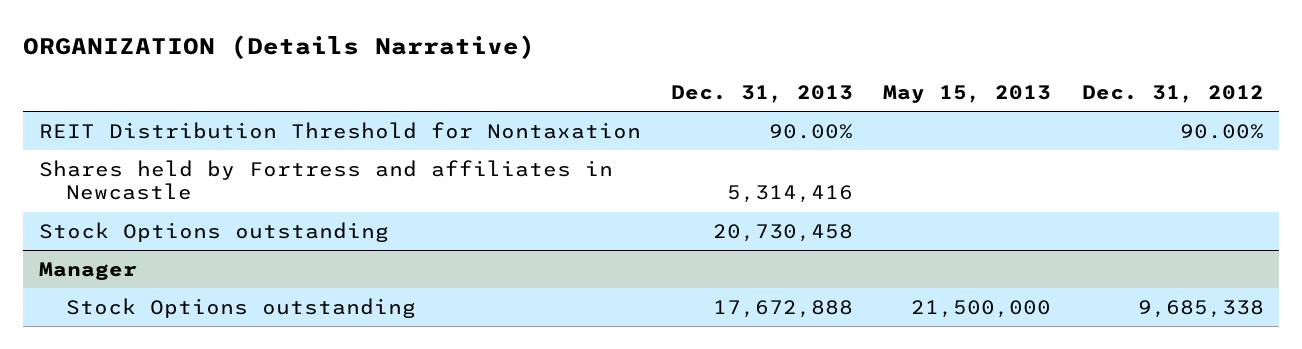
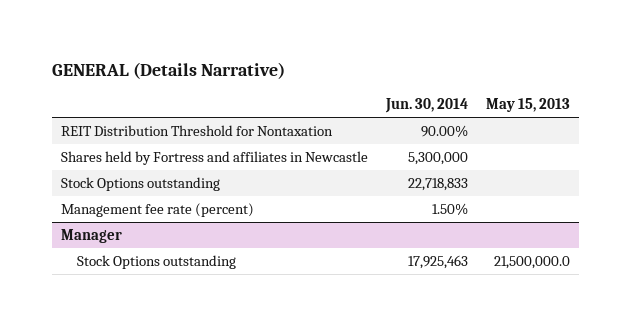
[23,34,536,59] ORGANIZATION (Details Narrative) -> [52,61,286,79] GENERAL (Details Narrative)
[670,85,853,104] Dec. 31, 2013 -> none
[1081,85,1264,104] Dec. 31, 2012 -> none
none -> [385,98,469,114] Jun. 30, 2014
none -> [61,203,255,218] Management fee rate (percent)
[911,299,1052,318] 21,500,000 -> [493,256,570,270] 21,500,000.0

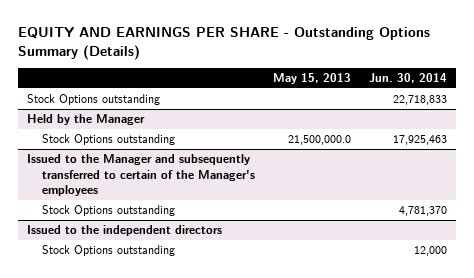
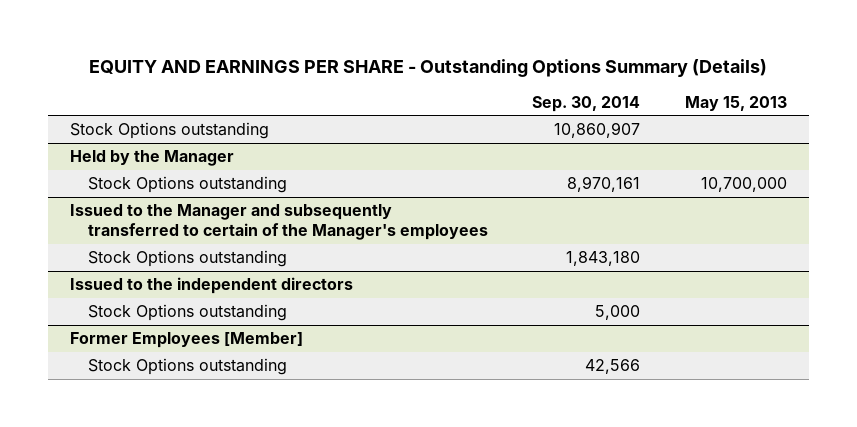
[369,72,448,83] Jun. 30, 2014 -> none
none -> [532,95,641,112] Sep. 30, 2014
[287,135,351,146] 21,500,000.0 -> [700,177,787,193] 10,700,000
none -> [70,332,304,349] Former Employees [Member]
none -> [88,358,288,376] Stock Options outstanding

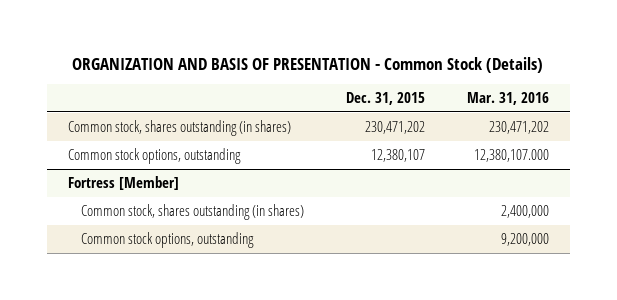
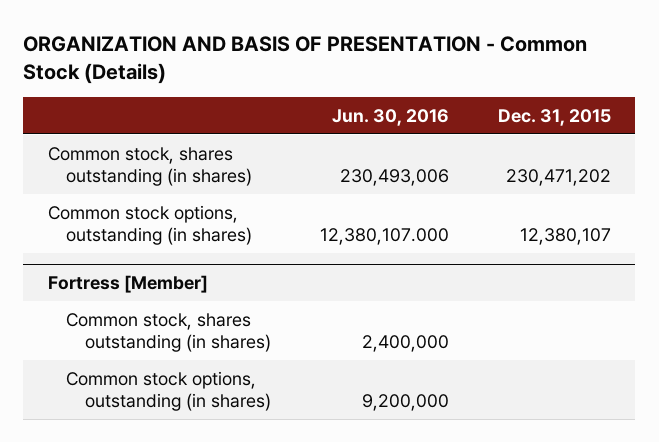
[466,92,549,106] Mar. 31, 2016 -> none
none -> [331,108,449,126] Jun. 30, 2016
[67,147,241,164] Common stock options, outstanding -> [47,204,253,246] Common stock options, outstanding (in shares)
[80,231,254,248] Common stock options, outstanding -> [66,370,271,412] Common stock options, outstanding (in shares)

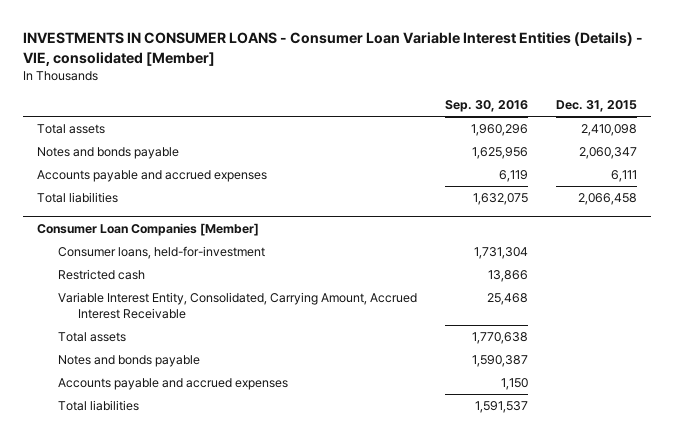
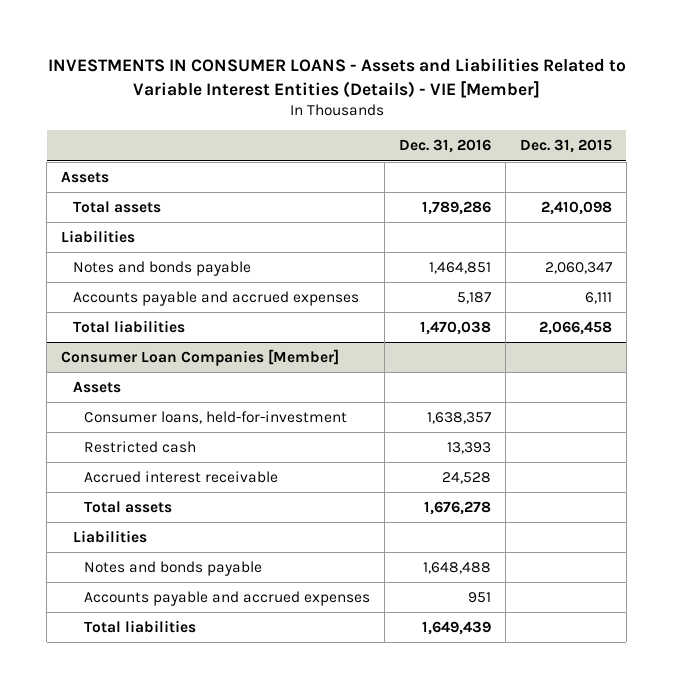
[23,31,644,66] INVESTMENTS IN CONSUMER LOANS - Consumer Loan Variable Interest Entities (Details) - VIE, consolidated [Member] -> [47,57,626,98] INVESTMENTS IN CONSUMER LOANS - Assets and Liabilities Related to Variable Interest Entities (Details) - VIE [Member]
[444,99,528,112] Sep. 30, 2016 -> none
none -> [399,139,492,154] Dec. 31, 2016
none -> [61,171,110,184] Assets
none -> [61,230,136,244] Liabilities
none -> [72,381,121,394] Assets
[57,292,417,319] Variable Interest Entity, Consolidated, Carrying Amount, Accrued Interest Receivable -> [84,471,279,484] Accrued interest receivable
none -> [72,530,147,544] Liabilities

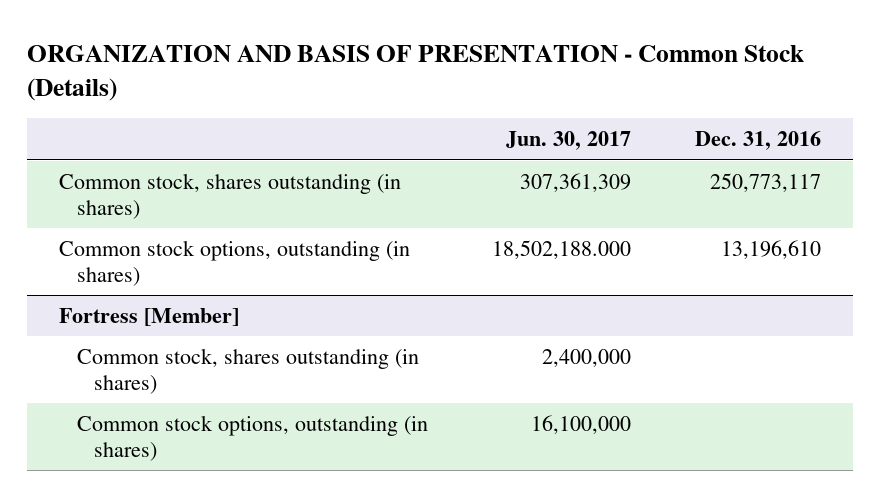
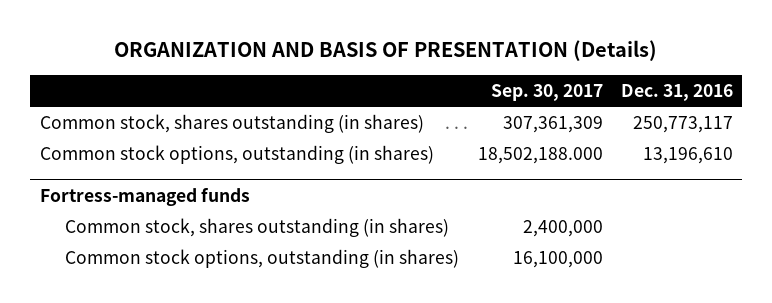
[27,44,805,102] ORGANIZATION AND BASIS OF PRESENTATION - Common Stock (Details) -> [114,40,658,62] ORGANIZATION AND BASIS OF PRESENTATION (Details)
[505,131,631,151] Jun. 30, 2017 -> none
none -> [490,84,603,102] Sep. 30, 2017
[59,307,240,326] Fortress [Member] -> [39,186,250,206] Fortress-managed funds

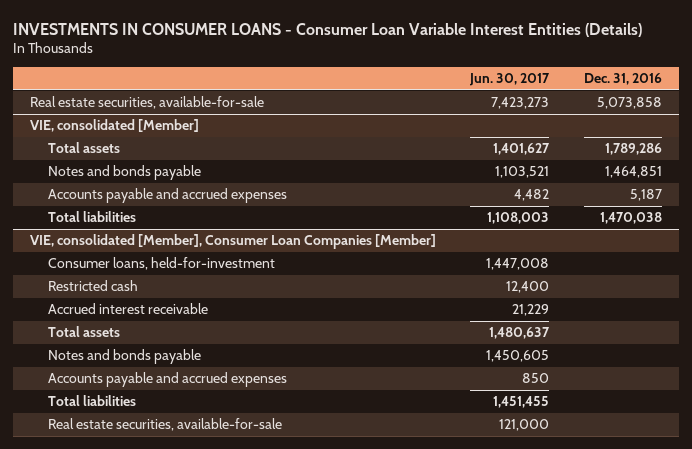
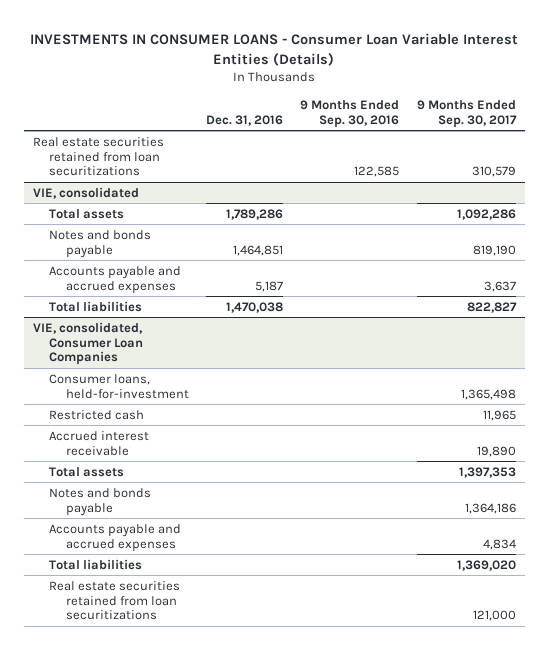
[469,73,551,87] Jun. 30, 2017 -> none
none -> [300,99,400,128] 9 Months Ended Sep. 30, 2016
none -> [416,99,517,128] 9 Months Ended Sep. 30, 2017
[30,96,265,110] Real estate securities, available-for-sale -> none
none -> [32,136,164,177] Real estate securities retained from loan securitizations
[30,119,200,133] VIE, consolidated [Member] -> [32,186,139,199] VIE, consolidated
[30,234,437,250] VIE, consolidated [Member], Consumer Loan Companies [Member] -> [32,321,144,366] VIE, consolidated, Consumer Loan Companies
[47,418,282,432] Real estate securities, available-for-sale -> none
none -> [49,580,181,621] Real estate securities retained from loan securitizations

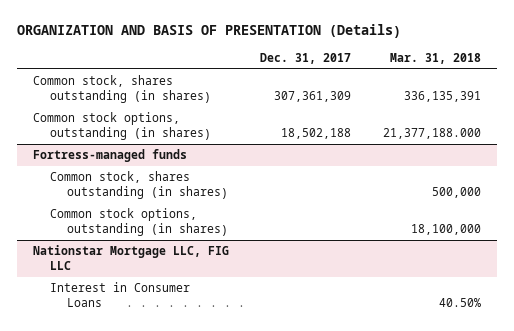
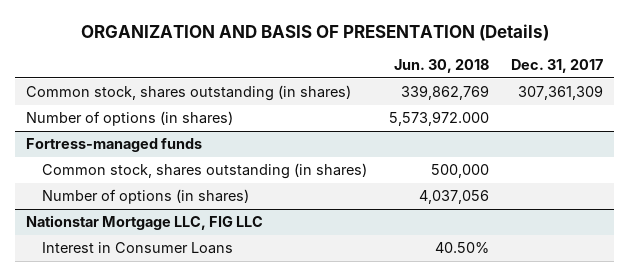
[389,52,481,64] Mar. 31, 2018 -> none
none -> [394,59,490,74] Jun. 30, 2018
[32,112,211,140] Common stock options, outstanding (in shares) -> none
none -> [25,111,233,127] Number of options (in shares)
[49,208,228,236] Common stock options, outstanding (in shares) -> none
none -> [42,189,250,205] Number of options (in shares)

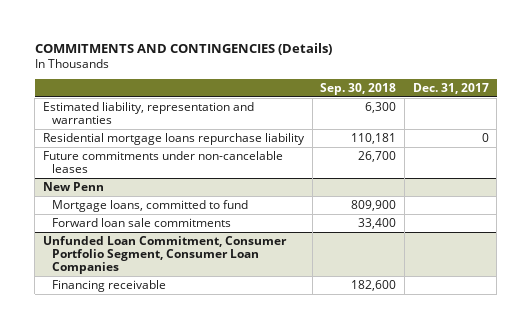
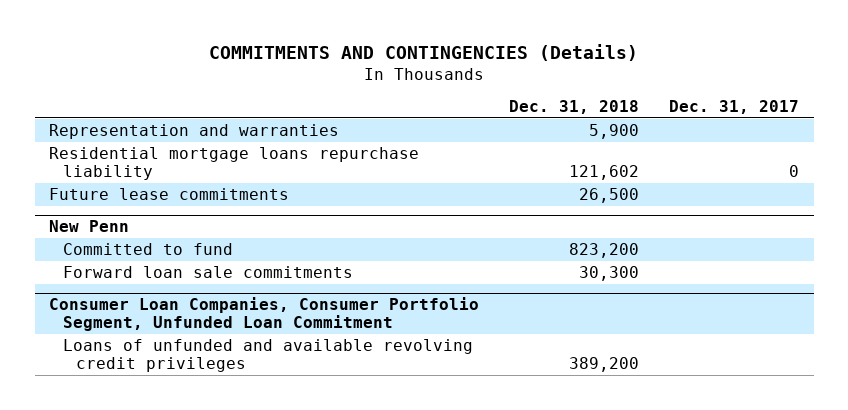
[320,83,397,96] Sep. 30, 2018 -> none
none -> [509,100,640,115] Dec. 31, 2018
[43,101,255,125] Estimated liability, representation and warranties -> [49,124,340,140] Representation and warranties
[43,150,284,174] Future commitments under non-cancelable leases -> [49,188,290,201] Future lease commitments
[52,199,249,212] Mortgage loans, committed to fund -> [62,243,233,256] Committed to fund
[43,235,288,275] Unfunded Loan Commitment, Consumer Portfolio Segment, Consumer Loan Companies -> [49,297,480,332] Consumer Loan Companies, Consumer Portfolio Segment, Unfunded Loan Commitment
[52,279,167,292] Financing receivable -> [62,339,473,373] Loans of unfunded and available revolving credit privileges

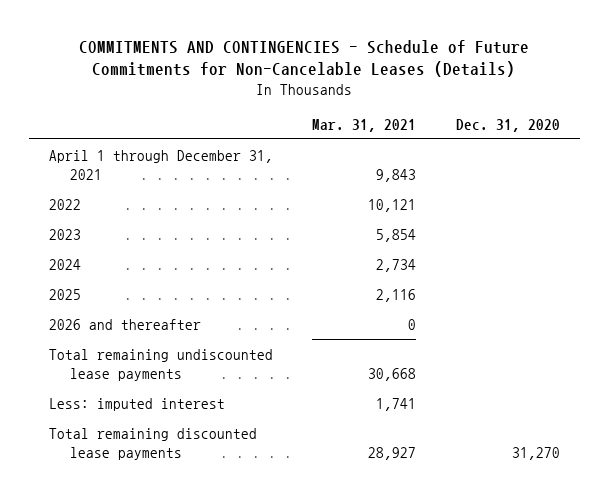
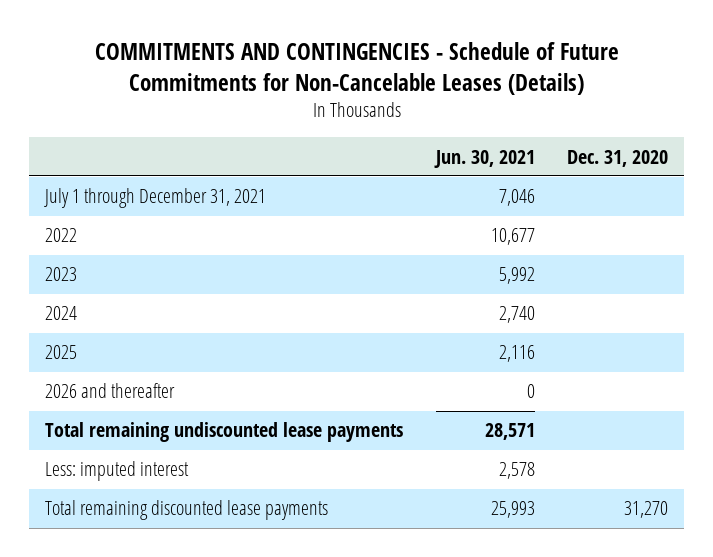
[312,118,417,132] Mar. 31, 2021 -> none
none -> [433,149,535,168] Jun. 30, 2021
[48,149,273,180] April 1 through December 31, 2021 -> [44,188,267,209] July 1 through December 31, 2021

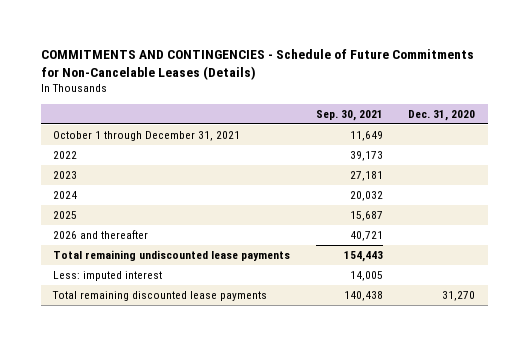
[433,149,535,168] Jun. 30, 2021 -> none
none -> [315,109,383,121] Sep. 30, 2021
[44,188,267,209] July 1 through December 31, 2021 -> [53,130,241,141] October 1 through December 31, 2021

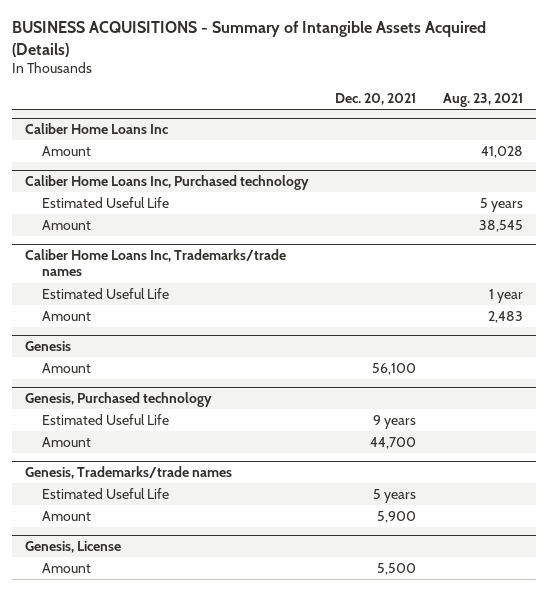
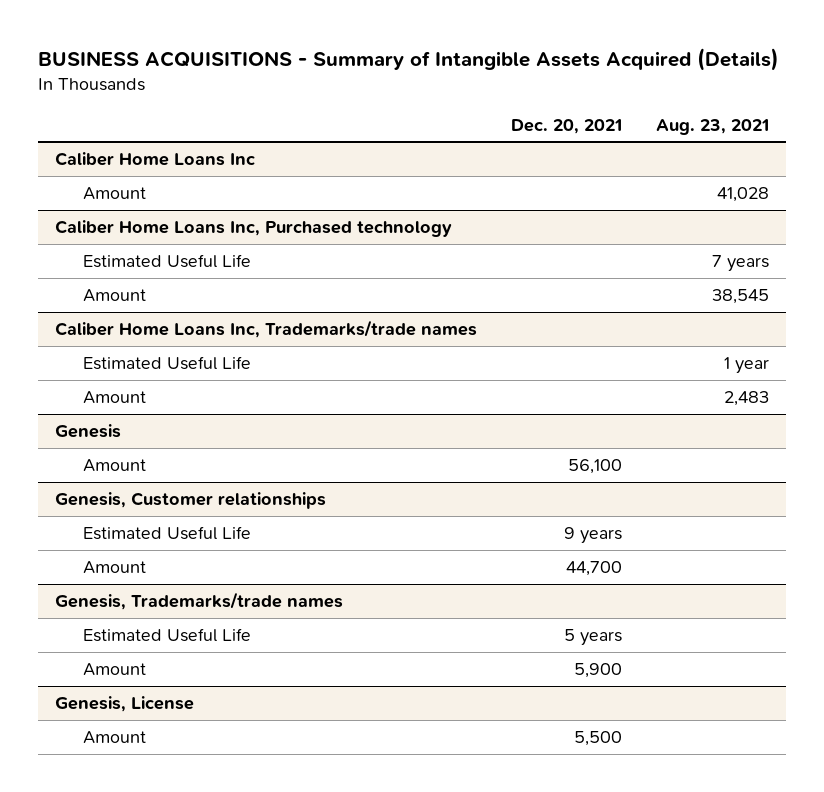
[479,197,523,212] 5 years -> [712,254,770,272] 7 years
[24,392,212,408] Genesis, Purchased technology -> [54,491,326,509] Genesis, Customer relationships

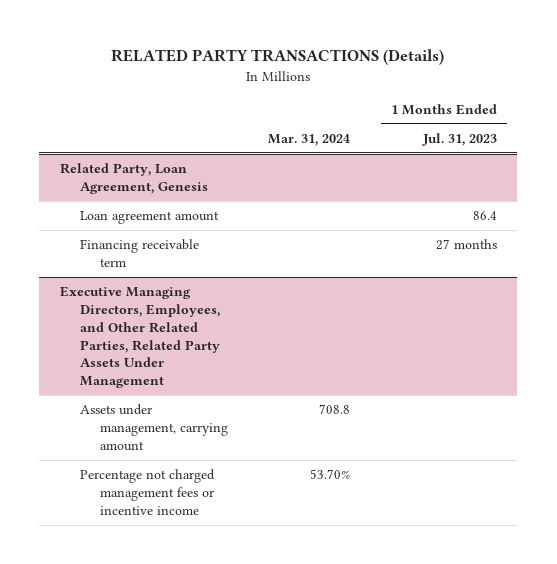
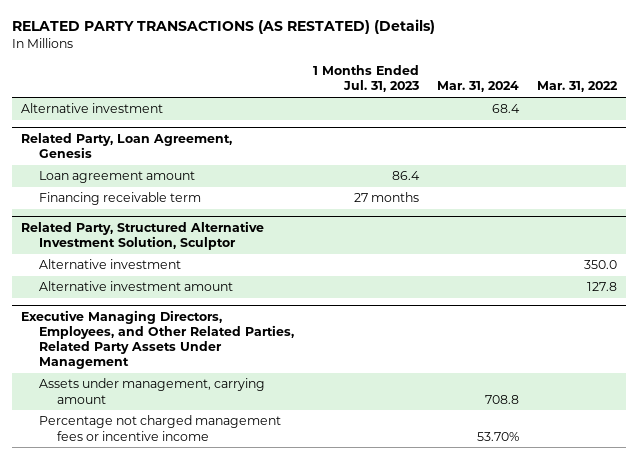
[111,49,445,66] RELATED PARTY TRANSACTIONS (Details) -> [12,19,436,35] RELATED PARTY TRANSACTIONS (AS RESTATED) (Details)
none -> [537,81,619,93] Mar. 31, 2022
none -> [21,103,164,114] Alternative investment
none -> [21,221,265,251] Related Party, Structured Alternative Investment Solution, Sculptor
none -> [39,259,182,270] Alternative investment
none -> [39,281,234,292] Alternative investment amount

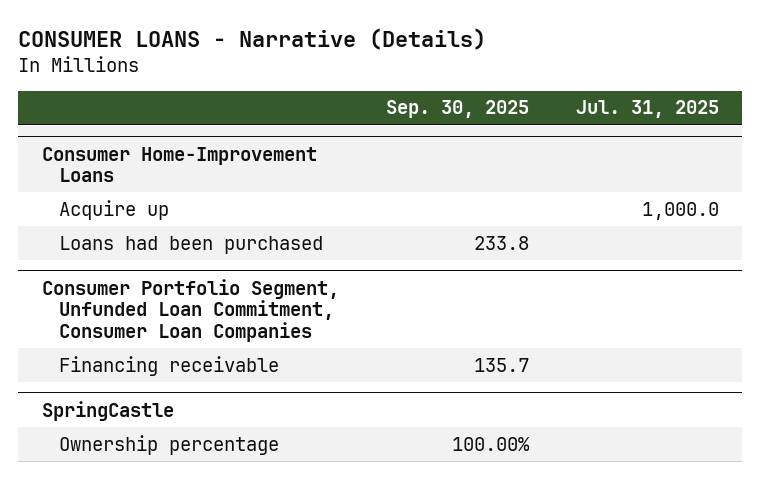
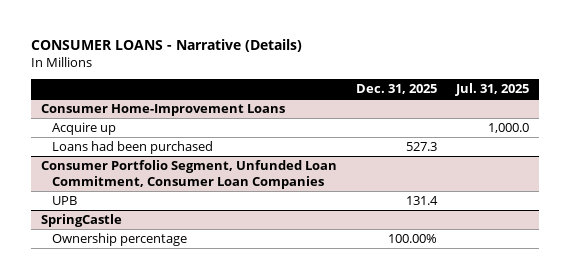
[385,100,529,119] Sep. 30, 2025 -> none
none -> [356,84,438,95] Dec. 31, 2025
[58,355,279,376] Financing receivable -> [51,195,77,205] UPB

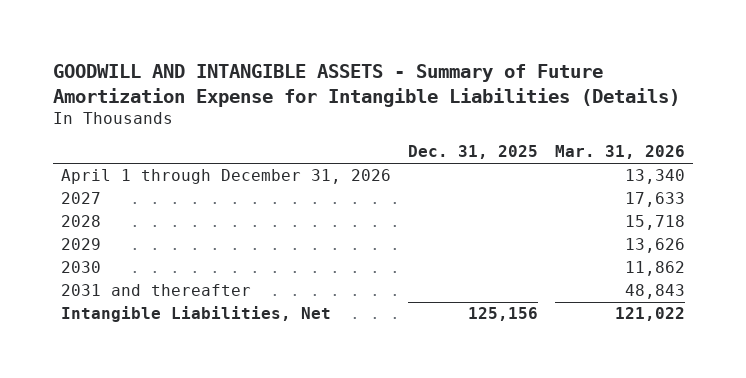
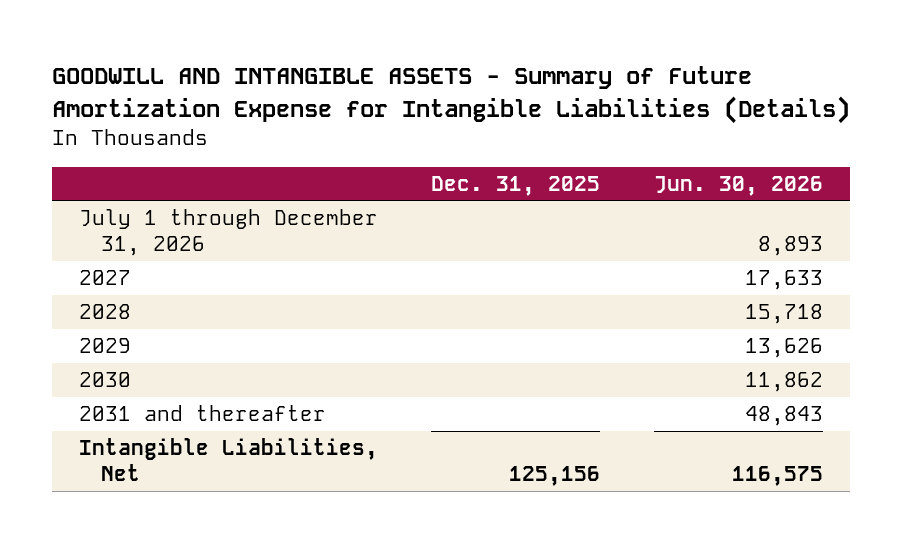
[554,145,685,160] Mar. 31, 2026 -> none
none -> [653,175,823,196] Jun. 30, 2026
[61,169,392,185] April 1 through December 31, 2026 -> [78,209,378,257] July 1 through December 31, 2026

